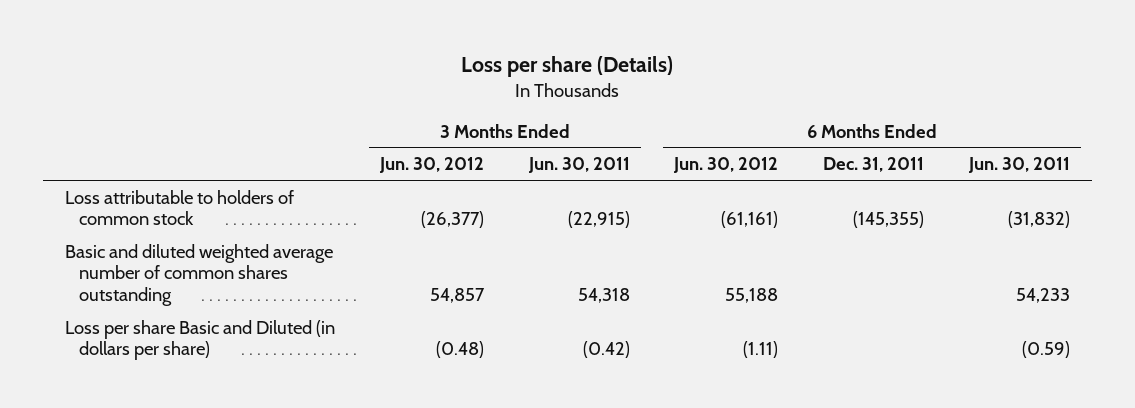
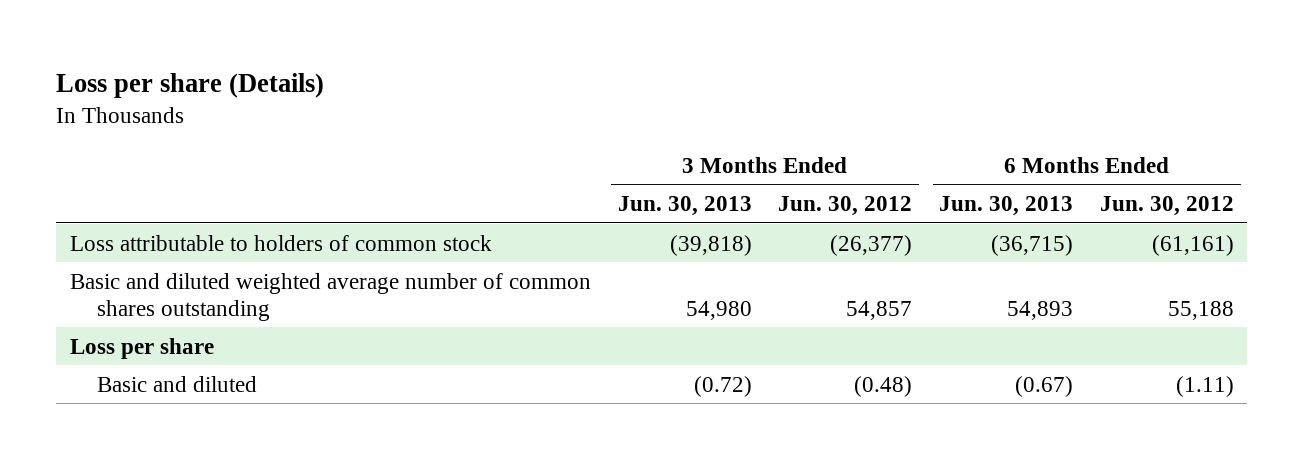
[527,157,630,174] Jun. 30, 2011 -> none
[823,157,925,173] Dec. 31, 2011 -> none
[967,157,1070,174] Jun. 30, 2011 -> none
none -> [617,196,752,217] Jun. 30, 2013
none -> [939,196,1074,217] Jun. 30, 2013
none -> [69,337,214,359] Loss per share
[65,319,336,361] Loss per share Basic and Diluted (in dollars per share) -> [96,375,257,392] Basic and diluted

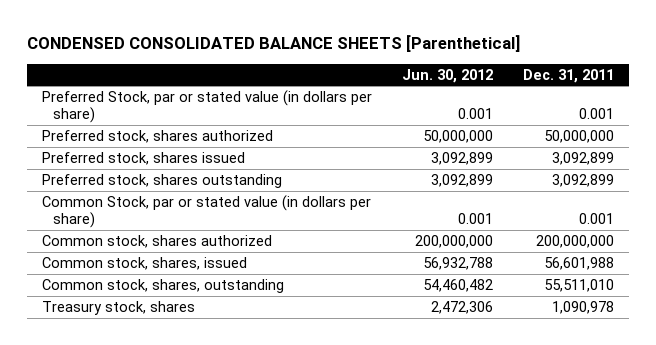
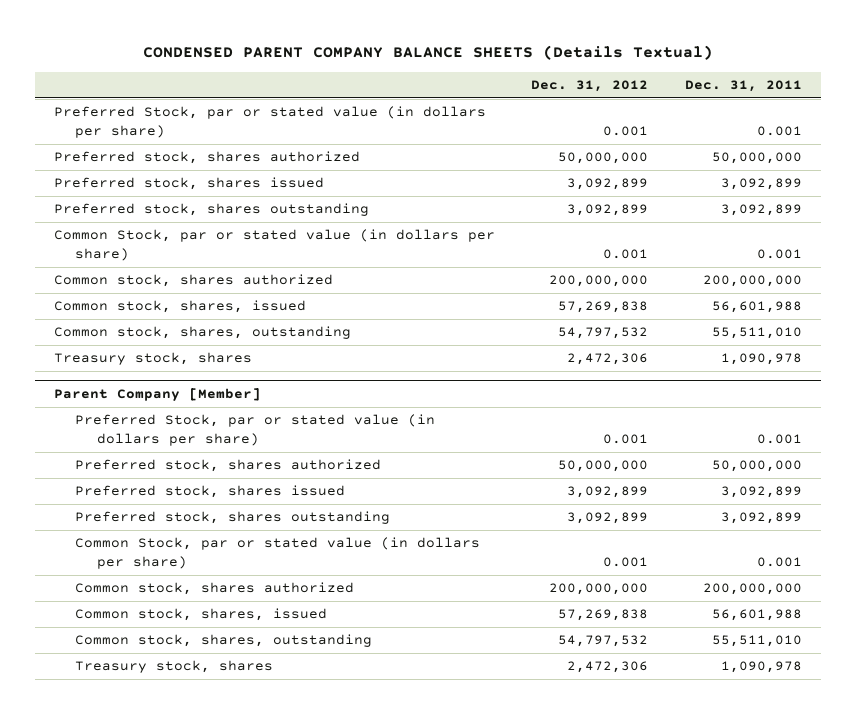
[27,35,521,53] CONDENSED CONSOLIDATED BALANCE SHEETS [Parenthetical] -> [142,45,713,61] CONDENSED PARENT COMPANY BALANCE SHEETS (Details Textual)
[402,68,494,83] Jun. 30, 2012 -> none
none -> [531,80,649,93] Dec. 31, 2012
none -> [53,387,261,401] Parent Company [Member]
none -> [75,414,436,446] Preferred Stock, par or stated value (in dollars per share)
none -> [75,459,382,473] Preferred stock, shares authorized
none -> [75,485,346,499] Preferred stock, shares issued
none -> [75,511,391,525] Preferred stock, shares outstanding
none -> [75,537,481,569] Common Stock, par or stated value (in dollars per share)
none -> [75,582,355,596] Common stock, shares authorized
none -> [75,608,328,622] Common stock, shares, issued
none -> [75,634,373,648] Common stock, shares, outstanding
none -> [75,660,274,674] Treasury stock, shares

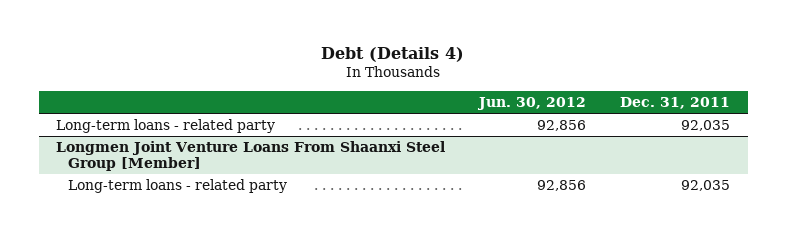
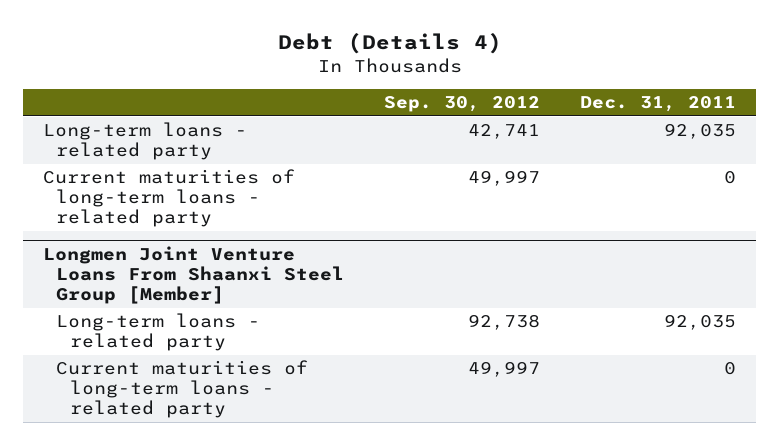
[477,96,587,110] Jun. 30, 2012 -> none
none -> [384,96,541,113] Sep. 30, 2012
none -> [42,169,295,228] Current maturities of long-term loans - related party
none -> [56,360,309,419] Current maturities of long-term loans - related party

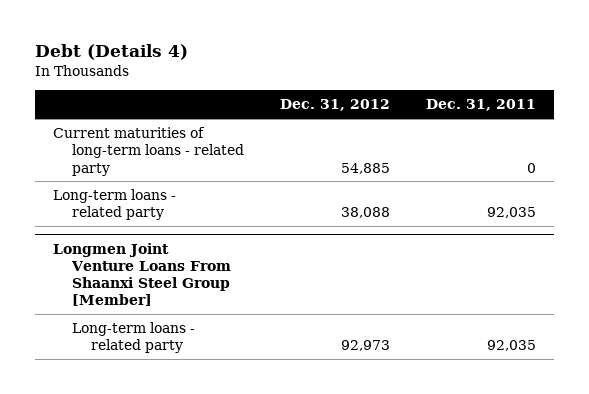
[384,96,541,113] Sep. 30, 2012 -> none
none -> [280,99,391,112] Dec. 31, 2012
[42,122,247,161] Long-term loans - related party -> [52,189,176,221] Long-term loans - related party
[56,360,309,419] Current maturities of long-term loans - related party -> none

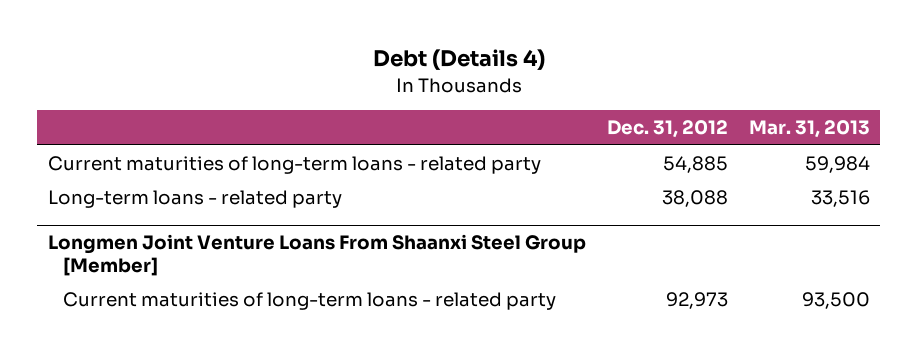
[426,99,537,112] Dec. 31, 2011 -> none
none -> [748,120,870,139] Mar. 31, 2013
[71,322,195,354] Long-term loans - related party -> [62,292,556,311] Current maturities of long-term loans - related party

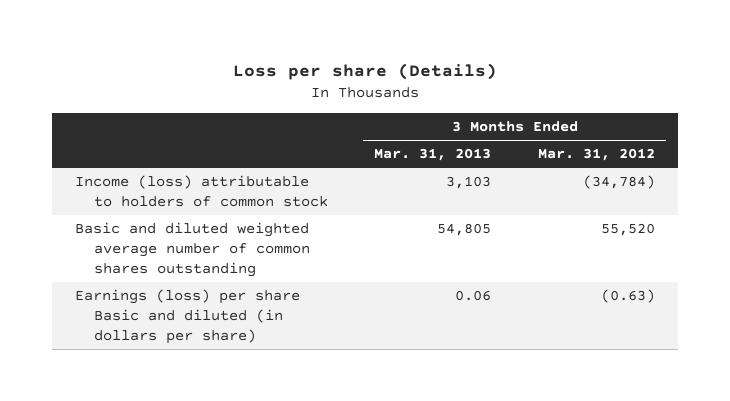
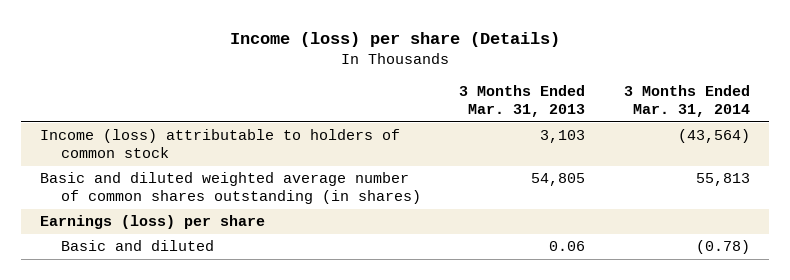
[232,63,497,81] Loss per share (Details) -> [229,31,560,47] Income (loss) per share (Details)
[537,148,655,162] Mar. 31, 2012 -> none
none -> [623,85,750,118] 3 Months Ended Mar. 31, 2014
[75,222,311,277] Basic and diluted weighted average number of common shares outstanding -> [40,172,421,205] Basic and diluted weighted average number of common shares outstanding (in shares)
none -> [40,215,266,230] Earnings (loss) per share
[75,289,301,344] Earnings (loss) per share Basic and diluted (in dollars per share) -> [60,240,214,252] Basic and diluted

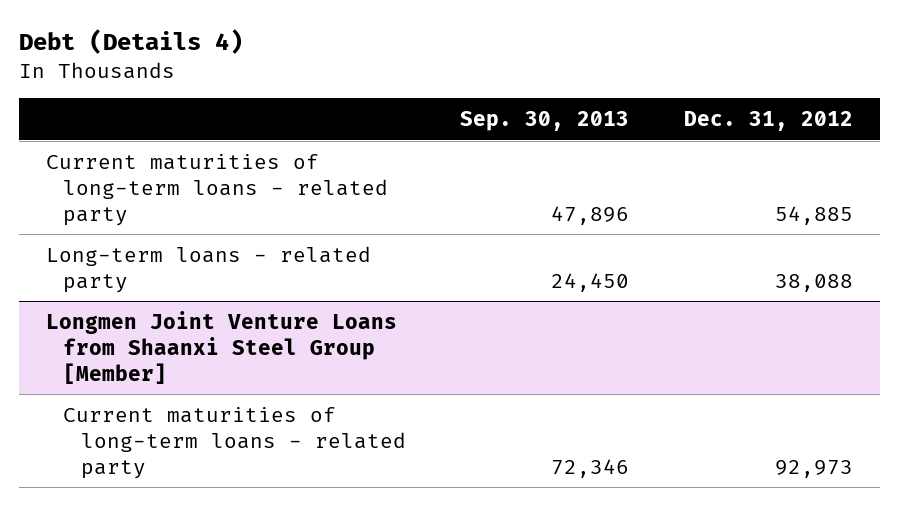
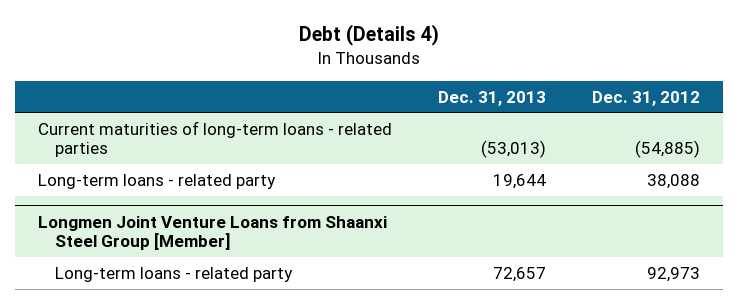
[460,111,630,132] Sep. 30, 2013 -> none
none -> [438,90,547,106] Dec. 31, 2013
[46,153,389,226] Current maturities of long-term loans - related party -> [38,120,393,158] Current maturities of long-term loans - related parties
[774,205,853,225] 54,885 -> [635,140,701,159] (54,885)
[63,406,406,479] Current maturities of long-term loans - related party -> [55,266,294,282] Long-term loans - related party

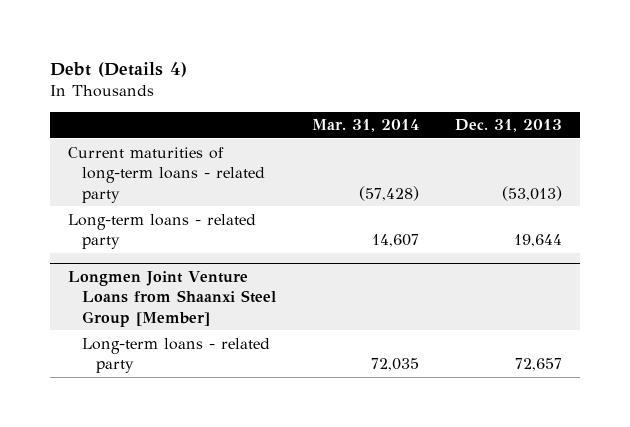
[592,90,701,106] Dec. 31, 2012 -> none
none -> [312,119,420,133] Mar. 31, 2014
[38,120,393,158] Current maturities of long-term loans - related parties -> [68,146,266,203] Current maturities of long-term loans - related party

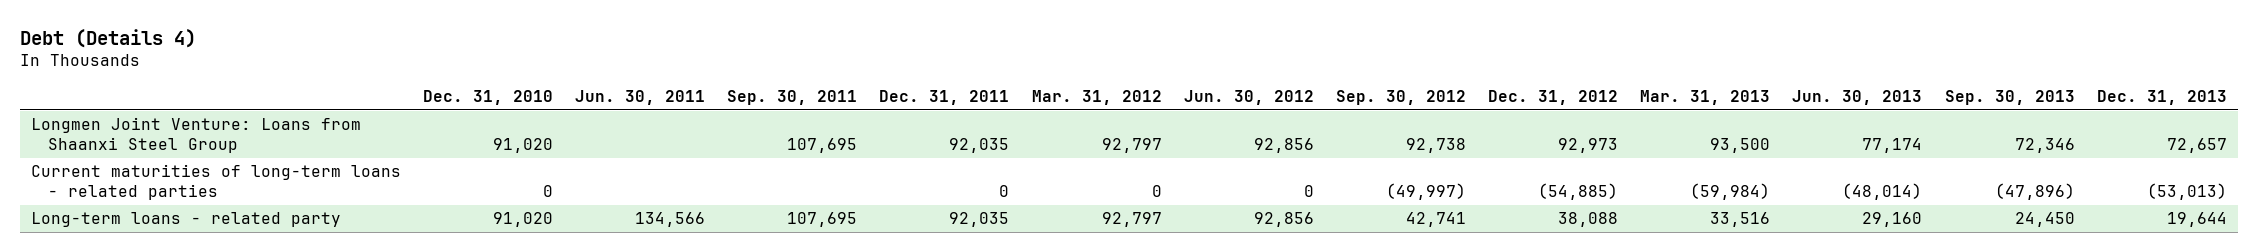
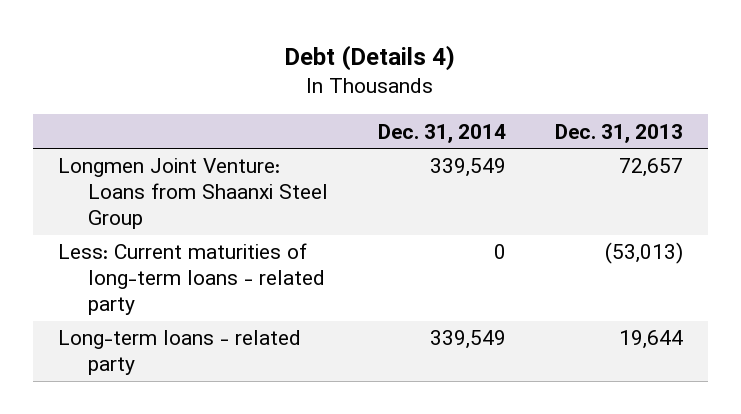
[422,89,553,105] Dec. 31, 2010 -> none
[574,89,705,105] Jun. 30, 2011 -> none
[727,89,858,105] Sep. 30, 2011 -> none
[879,89,1010,105] Dec. 31, 2011 -> none
[1031,89,1162,105] Mar. 31, 2012 -> none
[1183,89,1314,105] Jun. 30, 2012 -> none
[1335,89,1466,105] Sep. 30, 2012 -> none
[1488,89,1619,105] Dec. 31, 2012 -> none
[1640,89,1771,105] Mar. 31, 2013 -> none
[1792,89,1923,105] Jun. 30, 2013 -> none
[1944,89,2075,105] Sep. 30, 2013 -> none
none -> [377,123,506,143] Dec. 31, 2014
[30,164,401,201] Current maturities of long-term loans - related parties -> [57,243,326,316] Less: Current maturities of long-term loans - related party

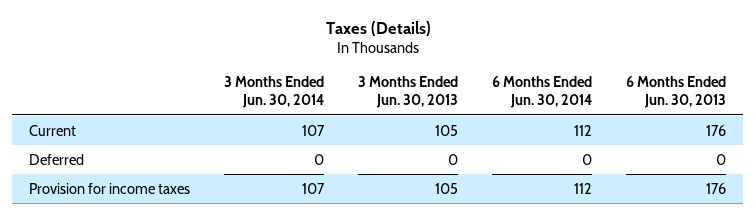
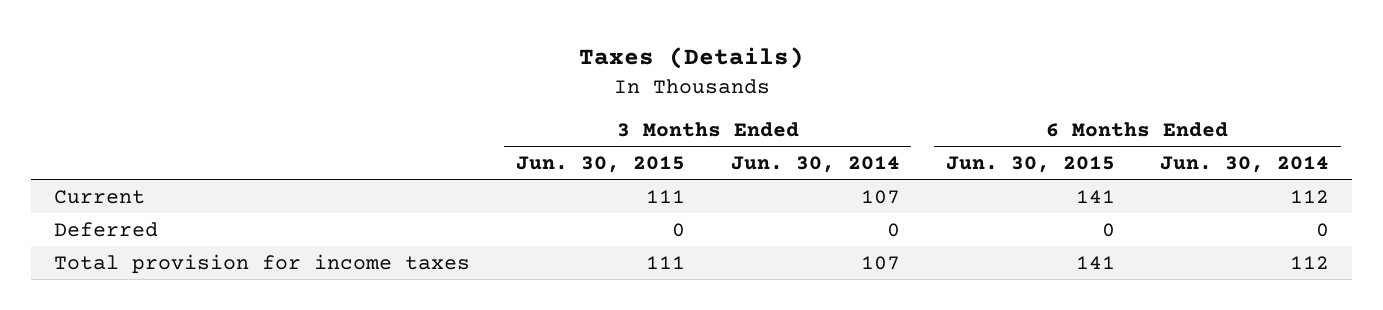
[358,75,459,109] 3 Months Ended Jun. 30, 2013 -> none
[626,75,727,109] 6 Months Ended Jun. 30, 2013 -> none
none -> [515,156,685,174] Jun. 30, 2015
none -> [945,156,1115,174] Jun. 30, 2015
[28,182,190,194] Provision for income taxes -> [53,253,470,274] Total provision for income taxes

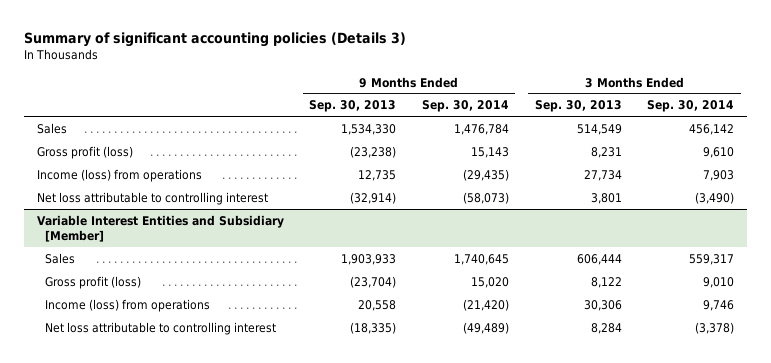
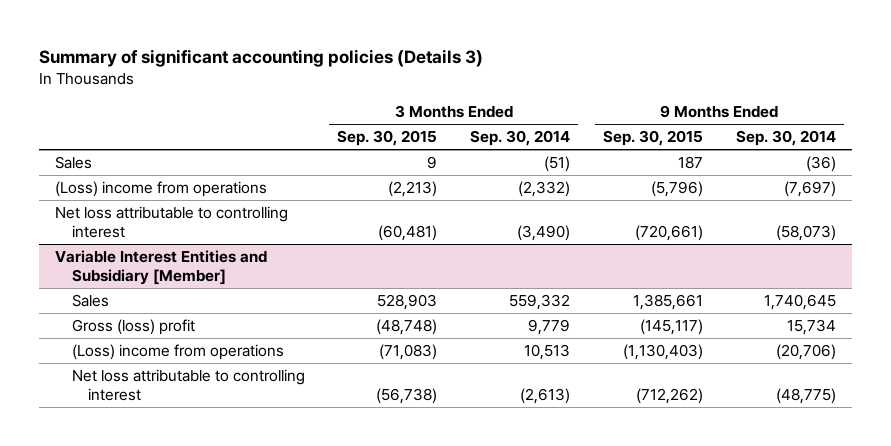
[309,100,397,113] Sep. 30, 2013 -> none
[534,100,622,113] Sep. 30, 2013 -> none
none -> [337,130,438,147] Sep. 30, 2015
none -> [602,130,703,147] Sep. 30, 2015
[36,145,133,159] Gross profit (loss) -> none
[454,123,510,135] 1,476,784 -> [805,156,836,173] (36)
[689,123,735,135] 456,142 -> [544,156,571,173] (51)
[36,168,202,182] Income (loss) from operations -> [55,181,268,198] (Loss) income from operations
[463,168,510,181] (29,435) -> [783,181,836,198] (7,697)
[703,169,735,181] 7,903 -> [518,181,571,198] (2,332)
[689,253,735,265] 559,317 -> [509,294,571,311] 559,332
[45,275,142,289] Gross profit (loss) -> [71,319,195,336] Gross (loss) profit
[471,276,510,288] 15,020 -> [786,319,836,336] 15,734
[703,276,735,288] 9,010 -> [528,319,571,336] 9,779
[45,298,211,312] Income (loss) from operations -> [71,344,284,361] (Loss) income from operations
[463,298,510,311] (21,420) -> [775,344,836,361] (20,706)
[703,299,735,311] 9,746 -> [524,344,571,361] 10,513
[463,321,510,334] (49,489) -> [775,388,836,405] (48,775)
[695,321,735,334] (3,378) -> [520,388,571,405] (2,613)

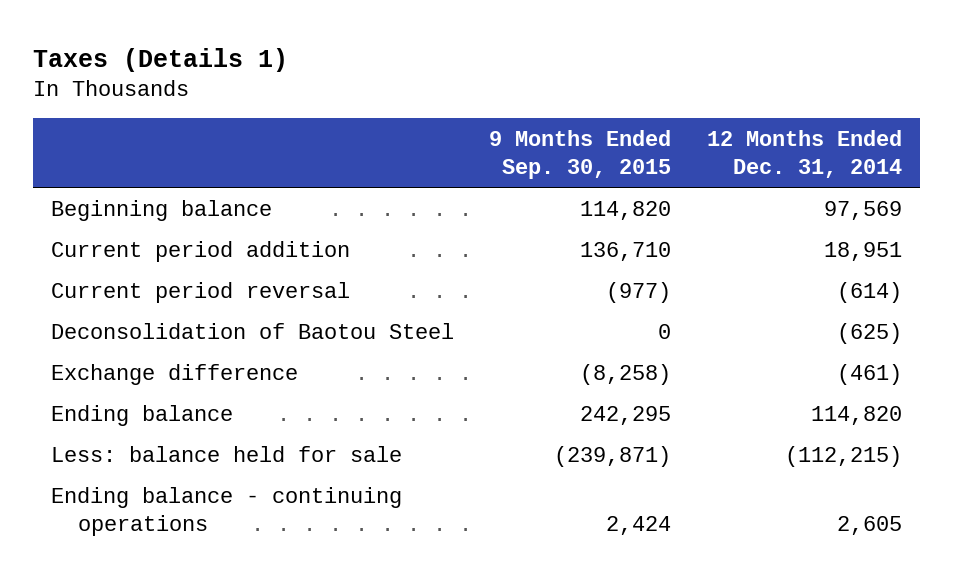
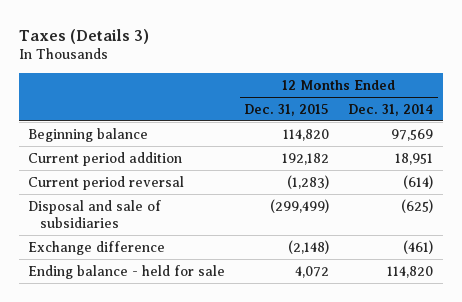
[32,47,288,72] Taxes (Details 1) -> [18,28,149,44] Taxes (Details 3)
[489,129,672,179] 9 Months Ended Sep. 30, 2015 -> none
none -> [244,103,330,116] Dec. 31, 2015
[50,322,454,339] Deconsolidation of Baotou Steel -> [28,199,162,228] Disposal and sale of subsidiaries
[50,445,402,462] Less: balance held for sale -> none
[50,486,402,536] Ending balance - continuing operations -> none
[50,404,233,426] Ending balance -> [28,264,226,279] Ending balance - held for sale

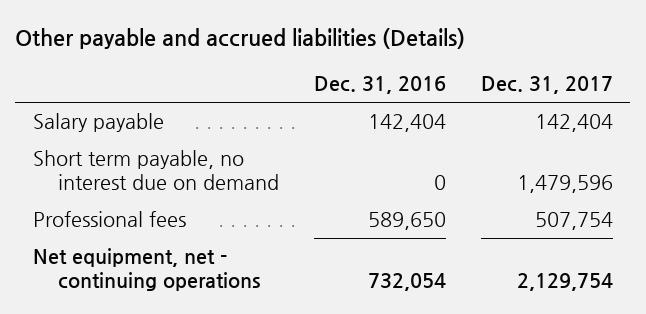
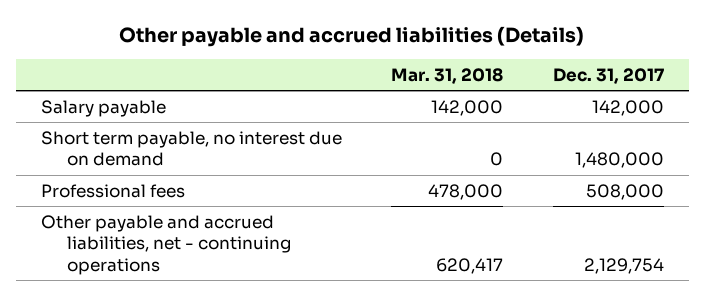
[313,76,446,95] Dec. 31, 2016 -> none
none -> [391,67,504,84] Mar. 31, 2018
[534,114,613,133] 142,404 -> [592,99,665,116] 142,000
[516,175,613,194] 1,479,596 -> [575,152,665,169] 1,480,000
[534,212,613,231] 507,754 -> [586,183,665,200] 508,000
[32,248,260,292] Net equipment, net - continuing operations -> [40,214,292,275] Other payable and accrued liabilities, net - continuing operations

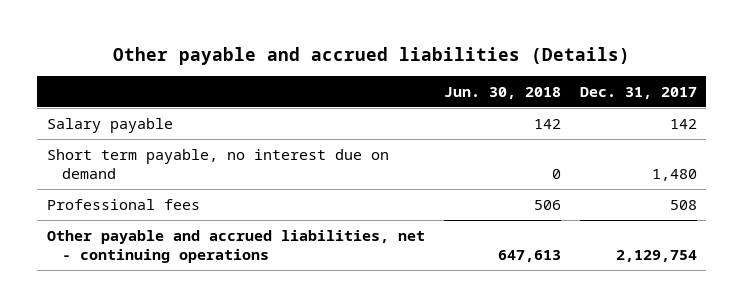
[391,67,504,84] Mar. 31, 2018 -> none
none -> [443,86,561,99] Jun. 30, 2018
[592,99,665,116] 142,000 -> [669,118,697,129] 142
[575,152,665,169] 1,480,000 -> [651,169,697,182] 1,480
[586,183,665,200] 508,000 -> [669,199,697,210] 508

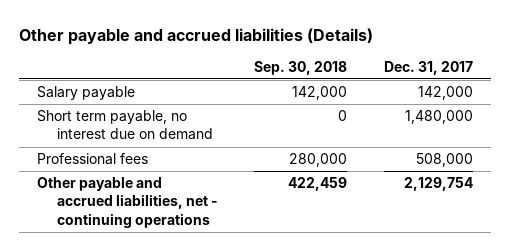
[443,86,561,99] Jun. 30, 2018 -> none
none -> [254,60,348,75] Sep. 30, 2018
[669,118,697,129] 142 -> [417,86,473,101] 142,000
[651,169,697,182] 1,480 -> [404,110,473,125] 1,480,000
[669,199,697,210] 508 -> [415,153,473,168] 508,000

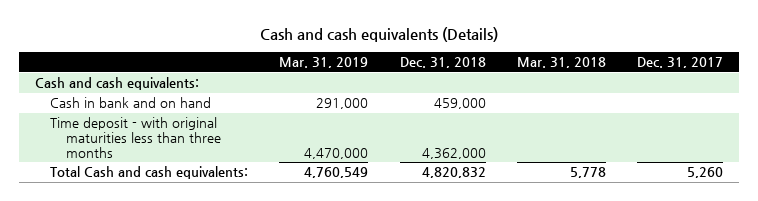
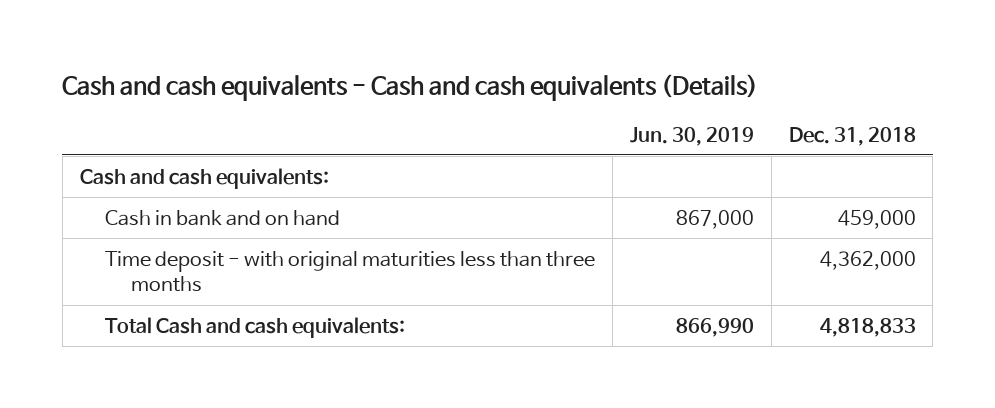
[260,27,499,43] Cash and cash equivalents (Details) -> [62,73,759,101] Cash and cash equivalents - Cash and cash equivalents (Details)
[279,57,369,69] Mar. 31, 2019 -> none
[517,57,607,69] Mar. 31, 2018 -> none
[637,57,724,69] Dec. 31, 2017 -> none
none -> [629,126,754,146] Jun. 30, 2019
[421,167,486,179] 4,820,832 -> [819,317,916,337] 4,818,833

